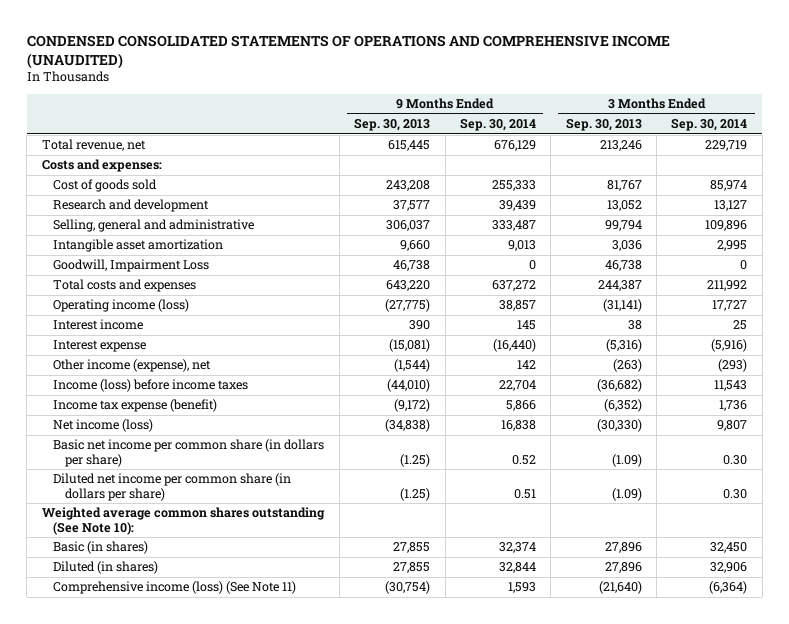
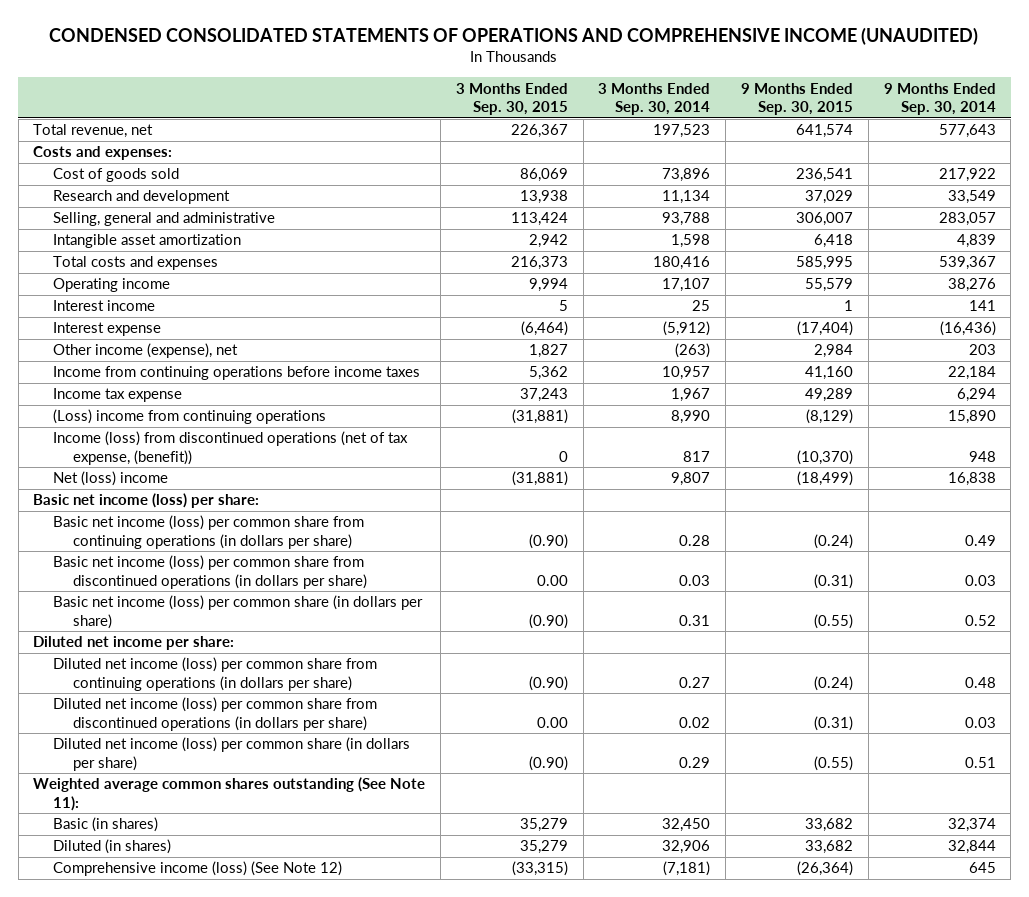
[354,118,431,132] Sep. 30, 2013 -> none
[565,118,642,132] Sep. 30, 2013 -> none
none -> [455,82,568,116] 3 Months Ended Sep. 30, 2015
none -> [741,82,854,116] 9 Months Ended Sep. 30, 2015
[493,140,536,152] 676,129 -> [938,124,996,139] 577,643
[705,140,748,152] 229,719 -> [653,124,711,139] 197,523
[53,259,210,273] Goodwill, Impairment Loss -> none
[491,180,536,192] 255,333 -> [938,168,996,183] 217,922
[710,180,748,192] 85,974 -> [662,168,711,183] 73,896
[498,200,536,212] 39,439 -> [947,190,996,205] 33,549
[714,200,748,212] 13,127 -> [662,190,711,205] 11,134
[491,220,536,232] 333,487 -> [938,212,996,227] 283,057
[705,220,748,232] 109,896 -> [662,212,711,227] 93,788
[507,240,536,252] 9,013 -> [956,234,996,249] 4,839
[717,240,748,252] 2,995 -> [671,234,711,249] 1,598
[491,280,536,292] 637,272 -> [938,256,996,271] 539,367
[707,280,748,292] 211,992 -> [653,256,711,271] 180,416
[53,299,190,313] Operating income (loss) -> [53,278,171,293] Operating income
[498,300,536,312] 38,857 -> [947,278,996,293] 38,276
[712,300,748,312] 17,727 -> [662,278,711,293] 17,107
[516,320,536,331] 145 -> [968,300,996,312] 141
[492,339,536,353] (16,440) -> [939,321,996,337] (16,436)
[711,339,748,353] (5,916) -> [663,321,711,337] (5,912)
[516,360,536,370] 142 -> [968,344,996,356] 203
[718,359,748,373] (293) -> [675,343,711,359] (263)
[53,379,249,393] Income (loss) before income taxes -> [53,366,421,381] Income from continuing operations before income taxes
[498,380,536,392] 22,704 -> [947,366,996,381] 22,184
[714,380,748,392] 11,543 -> [662,366,711,381] 10,957
[53,399,218,413] Income tax expense (benefit) -> [53,388,183,403] Income tax expense
[505,400,536,412] 5,866 -> [956,388,996,403] 6,294
[719,400,748,412] 1,736 -> [671,388,711,403] 1,967
none -> [53,409,327,425] (Loss) income from continuing operations
none -> [53,431,409,465] Income (loss) from discontinued operations (net of tax expense, (benefit))
[53,419,154,433] Net income (loss) -> [53,471,169,487] Net (loss) income
none -> [33,493,260,509] Basic net income (loss) per share:
none -> [53,515,365,549] Basic net income (loss) per common share from continuing operations (in dollars per share)
none -> [53,555,367,589] Basic net income (loss) per common share from discontinued operations (in dollars per share)
[53,439,325,467] Basic net income per common share (in dollars per share) -> [53,595,424,629] Basic net income (loss) per common share (in dollars per share)
[723,454,748,465] 0.30 -> [679,614,711,626] 0.31
none -> [33,636,235,651] Diluted net income per share:
none -> [53,657,378,691] Diluted net income (loss) per common share from continuing operations (in dollars per share)
none -> [53,697,378,731] Diluted net income (loss) per common share from discontinued operations (in dollars per share)
[53,473,292,501] Diluted net income per common share (in dollars per share) -> [53,737,411,771] Diluted net income (loss) per common share (in dollars per share)
[723,488,748,499] 0.30 -> [679,756,711,768] 0.29
[41,507,325,535] Weighted average common shares outstanding (See Note 10): -> [33,777,426,811] Weighted average common shares outstanding (See Note 11):
[53,581,297,595] Comprehensive income (loss) (See Note 11) -> [53,861,343,877] Comprehensive income (loss) (See Note 12)
[507,582,536,594] 1,593 -> [968,862,996,874] 645
[709,581,748,595] (6,364) -> [663,861,711,877] (7,181)

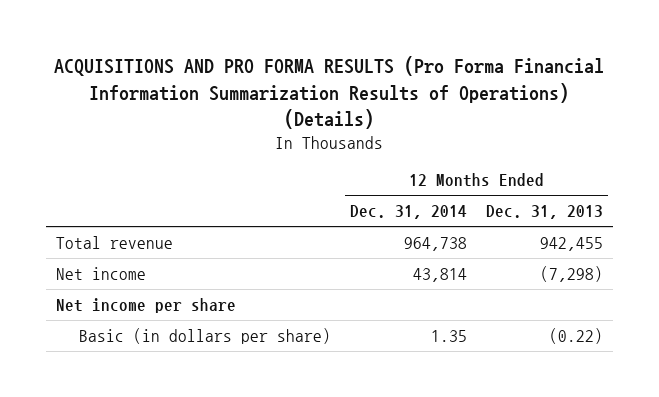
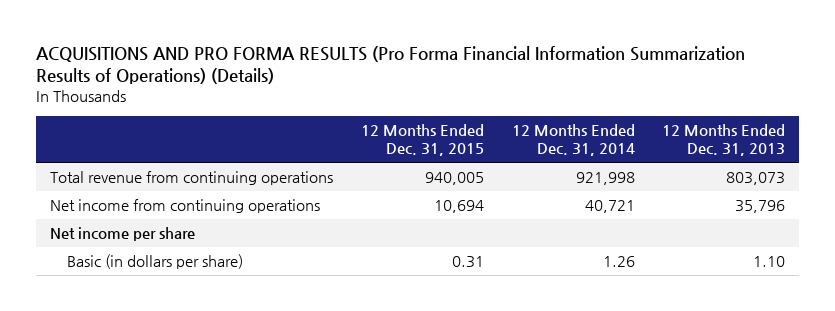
none -> [360,123,484,157] 12 Months Ended Dec. 31, 2015
[55,235,173,249] Total revenue -> [50,171,334,186] Total revenue from continuing operations
[404,236,468,251] 964,738 -> [575,172,635,186] 921,998
[540,236,604,251] 942,455 -> [726,172,786,186] 803,073
[55,266,146,280] Net income -> [50,199,321,214] Net income from continuing operations
[413,267,468,282] 43,814 -> [584,200,635,214] 40,721
[540,265,604,282] (7,298) -> [735,200,786,214] 35,796
[431,329,468,342] 1.35 -> [602,256,635,268] 1.26
[549,327,604,344] (0.22) -> [753,256,786,268] 1.10

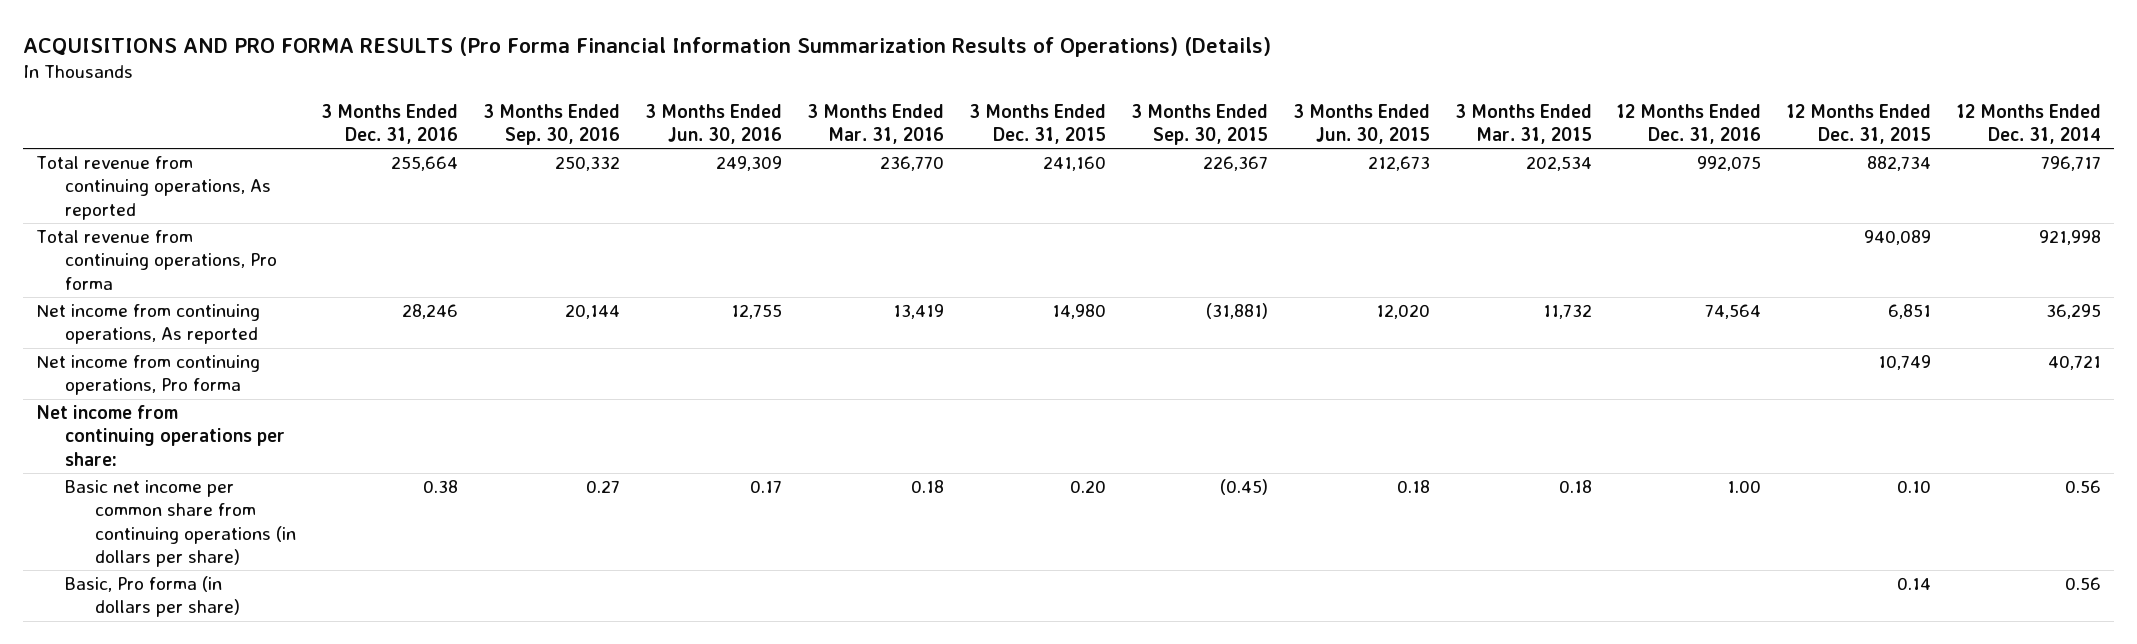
[662,123,786,157] 12 Months Ended Dec. 31, 2013 -> none
none -> [321,103,459,144] 3 Months Ended Dec. 31, 2016
none -> [483,103,621,145] 3 Months Ended Sep. 30, 2016
none -> [644,103,782,144] 3 Months Ended Jun. 30, 2016
none -> [806,103,944,144] 3 Months Ended Mar. 31, 2016
none -> [968,103,1106,144] 3 Months Ended Dec. 31, 2015
none -> [1130,103,1268,145] 3 Months Ended Sep. 30, 2015
none -> [1292,103,1430,144] 3 Months Ended Jun. 30, 2015
none -> [1454,103,1592,144] 3 Months Ended Mar. 31, 2015
none -> [1616,103,1762,144] 12 Months Ended Dec. 31, 2016
none -> [35,156,272,220] Total revenue from continuing operations, As reported
[50,171,334,186] Total revenue from continuing operations -> [35,230,278,290] Total revenue from continuing operations, Pro forma
[424,172,484,186] 940,005 -> [1864,230,1932,246] 940,089
none -> [35,304,260,345] Net income from continuing operations, As reported
[50,199,321,214] Net income from continuing operations -> [35,355,260,396] Net income from continuing operations, Pro forma
[433,200,484,214] 10,694 -> [1878,355,1932,371] 10,749
[50,227,196,242] Net income per share -> [35,405,286,466] Net income from continuing operations per share:
none -> [65,480,297,567] Basic net income per common share from continuing operations (in dollars per share)
[66,254,243,270] Basic (in dollars per share) -> [65,576,241,618] Basic, Pro forma (in dollars per share)
[451,256,484,269] 0.31 -> [1897,577,1932,591] 0.14
[602,256,635,268] 1.26 -> [2065,577,2102,591] 0.56

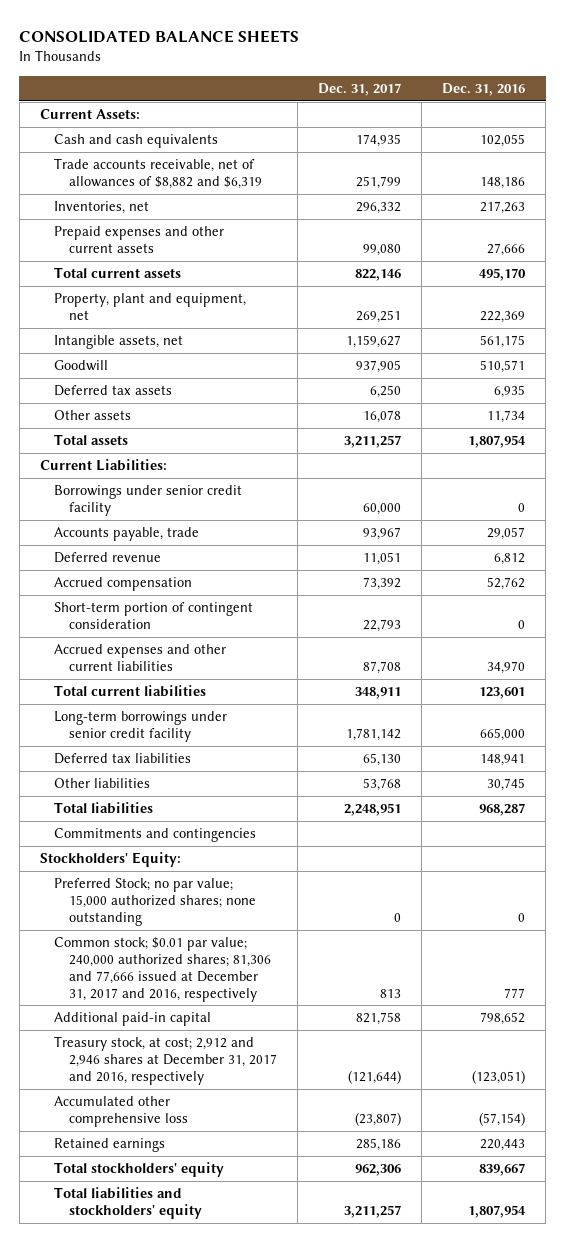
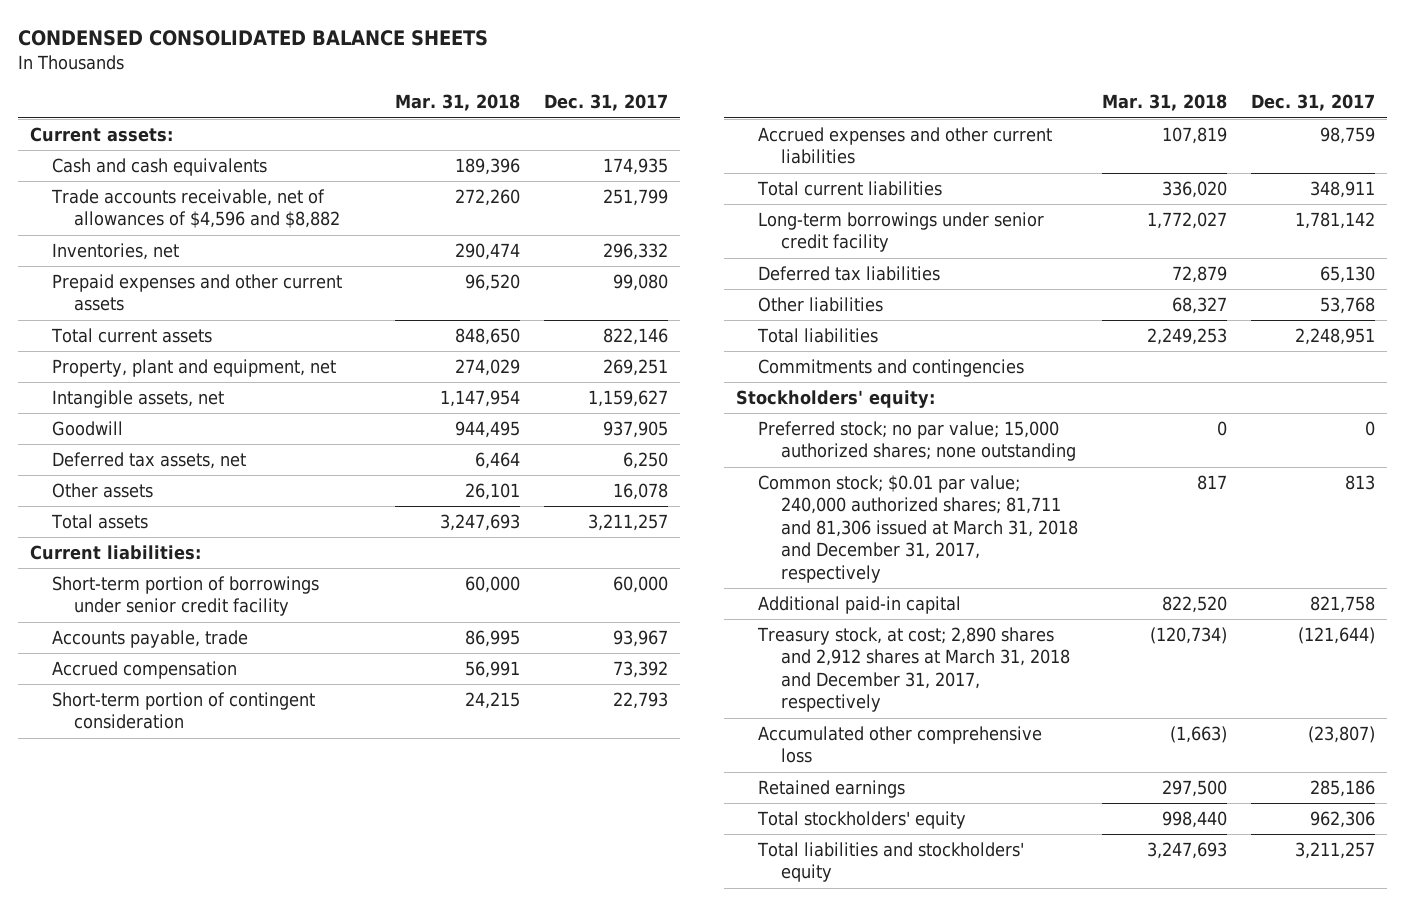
[19,29,300,43] CONSOLIDATED BALANCE SHEETS -> [17,30,488,47] CONDENSED CONSOLIDATED BALANCE SHEETS
[442,82,526,96] Dec. 31, 2016 -> none
none -> [395,94,521,112] Mar. 31, 2018
[39,109,140,120] Current Assets: -> [29,127,173,143] Current assets:
[54,158,263,189] Trade accounts receivable, net of allowances of $8,882 and $6,319 -> [50,189,341,229] Trade accounts receivable, net of allowances of $4,596 and $8,882
[54,385,173,397] Deferred tax assets -> [51,452,246,470] Deferred tax assets, net
[39,459,167,472] Current Liabilities: -> [29,545,201,561] Current liabilities:
[54,485,243,516] Borrowings under senior credit facility -> [51,576,319,617] Short-term portion of borrowings under senior credit facility
[54,552,162,564] Deferred revenue -> none
[363,660,402,674] 87,708 -> [1319,127,1375,145] 98,759
[39,852,181,868] Stockholders' Equity: -> [736,390,936,409] Stockholders' equity:
[54,878,257,926] Preferred Stock; no par value; 15,000 authorized shares; none outstanding -> [758,421,1076,462] Preferred stock; no par value; 15,000 authorized shares; none outstanding
[54,937,272,1002] Common stock; $0.01 par value; 240,000 authorized shares; 81,306 and 77,666 issued at December 31, 2017 and 2016, respectively -> [758,475,1078,583] Common stock; $0.01 par value; 240,000 authorized shares; 81,711 and 81,306 issued at March 31, 2018 and December 31, 2017, respectively
[54,1036,278,1085] Treasury stock, at cost; 2,912 and 2,946 shares at December 31, 2017 and 2016, respectively -> [757,627,1070,713] Treasury stock, at cost; 2,890 shares and 2,912 shares at March 31, 2018 and December 31, 2017, respectively

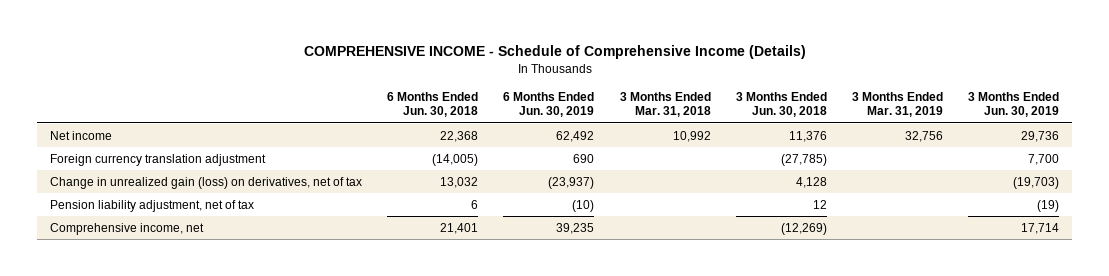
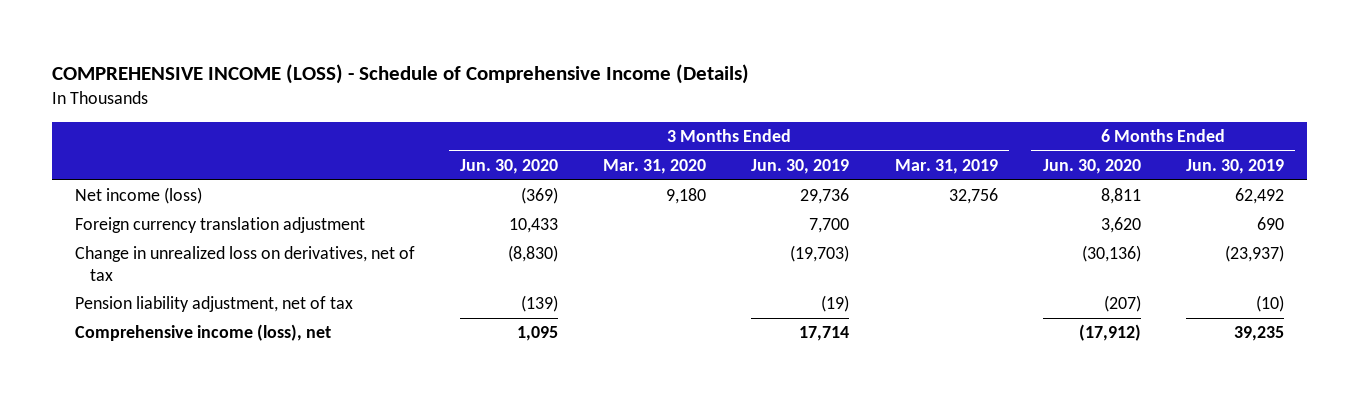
[303,45,806,60] COMPREHENSIVE INCOME - Schedule of Comprehensive Income (Details) -> [52,63,750,84] COMPREHENSIVE INCOME (LOSS) - Schedule of Comprehensive Income (Details)
[387,91,479,118] 6 Months Ended Jun. 30, 2018 -> none
[619,91,711,118] 3 Months Ended Mar. 31, 2018 -> none
[735,91,827,118] 3 Months Ended Jun. 30, 2018 -> none
none -> [459,159,558,175] Jun. 30, 2020
none -> [603,159,707,175] Mar. 31, 2020
none -> [1042,159,1141,175] Jun. 30, 2020
[49,130,112,140] Net income -> [74,187,202,205] Net income (loss)
[49,176,362,189] Change in unrealized gain (loss) on derivatives, net of tax -> [74,246,415,281] Change in unrealized loss on derivatives, net of tax
[49,222,204,235] Comprehensive income, net -> [74,324,331,342] Comprehensive income (loss), net

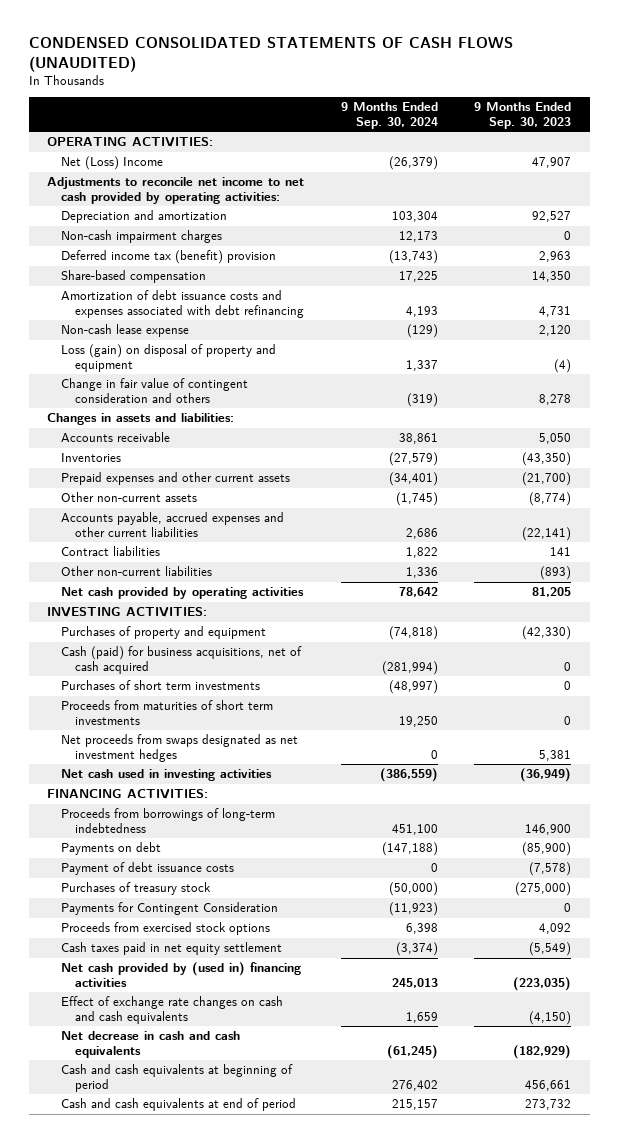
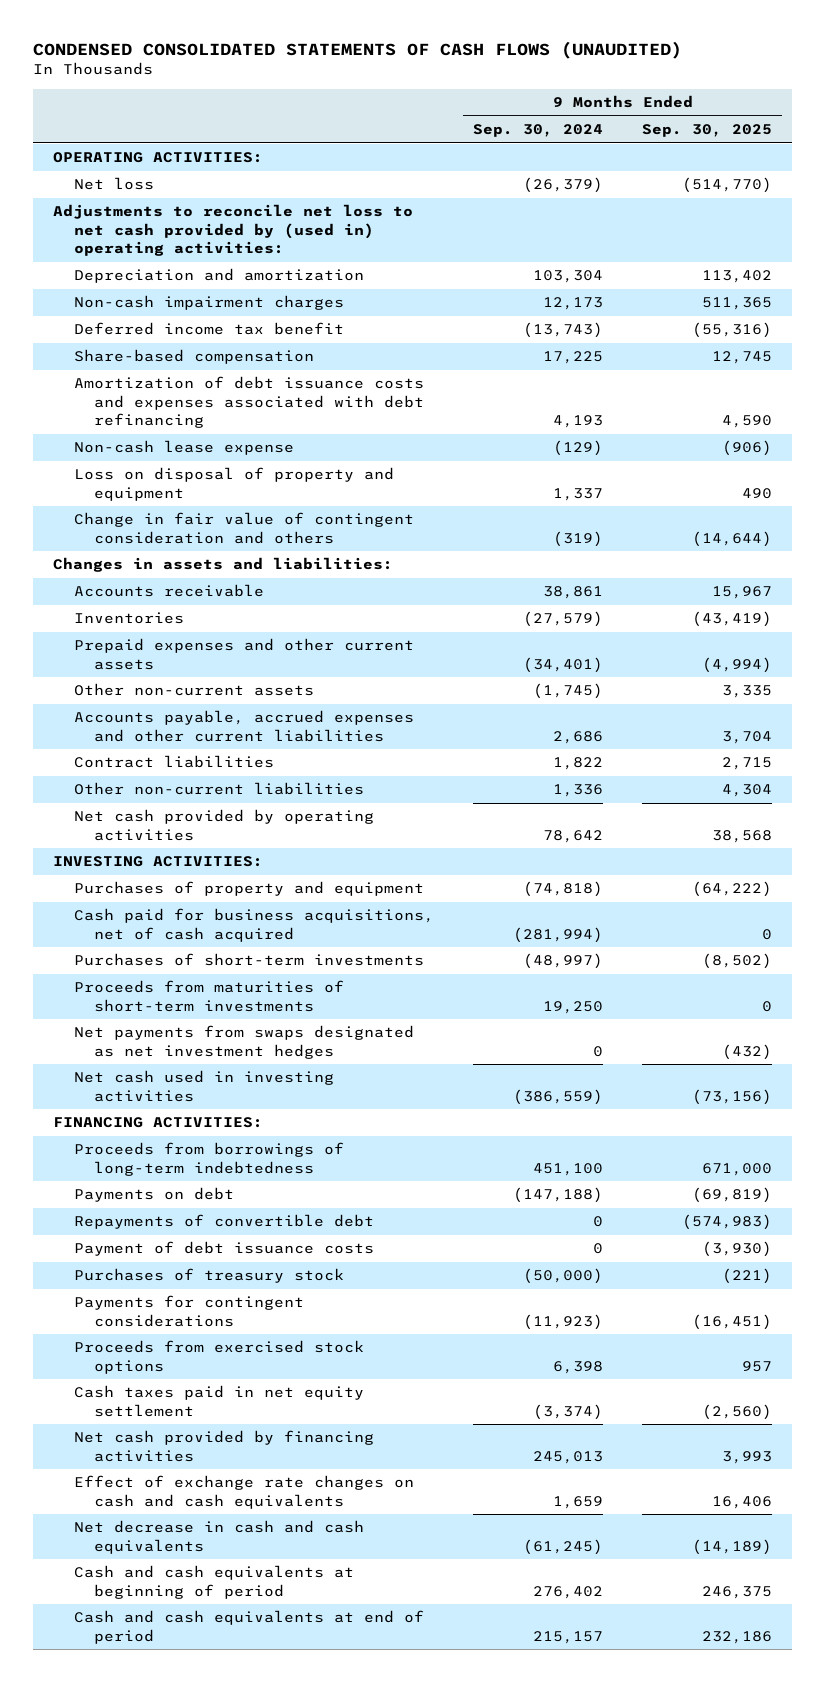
[474,102,572,130] 9 Months Ended Sep. 30, 2023 -> none
none -> [642,123,773,137] Sep. 30, 2025
[61,156,164,171] Net (Loss) Income -> [73,177,154,191] Net loss
[47,177,305,204] Adjustments to reconcile net income to net cash provided by operating activities: -> [53,204,414,256] Adjustments to reconcile net loss to net cash provided by (used in) operating activities:
[61,250,277,265] Deferred income tax (benefit) provision -> [73,322,344,336] Deferred income tax benefit
[61,344,277,372] Loss (gain) on disposal of property and equipment -> [73,467,394,501] Loss on disposal of property and equipment
[61,646,303,674] Cash (paid) for business acquisitions, net of cash acquired -> [73,908,434,942] Cash paid for business acquisitions, net of cash acquired
[61,680,261,691] Purchases of short term investments -> [73,953,424,967] Purchases of short-term investments
[61,700,274,725] Proceeds from maturities of short term investments -> [73,980,344,1012] Proceeds from maturities of short-term investments
[61,734,299,762] Net proceeds from swaps designated as net investment hedges -> [73,1025,414,1059] Net payments from swaps designated as net investment hedges
none -> [73,1214,374,1230] Repayments of convertible debt
[61,902,279,916] Payments for Contingent Consideration -> [73,1295,304,1327] Payments for contingent considerations
[61,962,302,987] Net cash provided by (used in) financing activities -> [73,1430,374,1462] Net cash provided by financing activities

